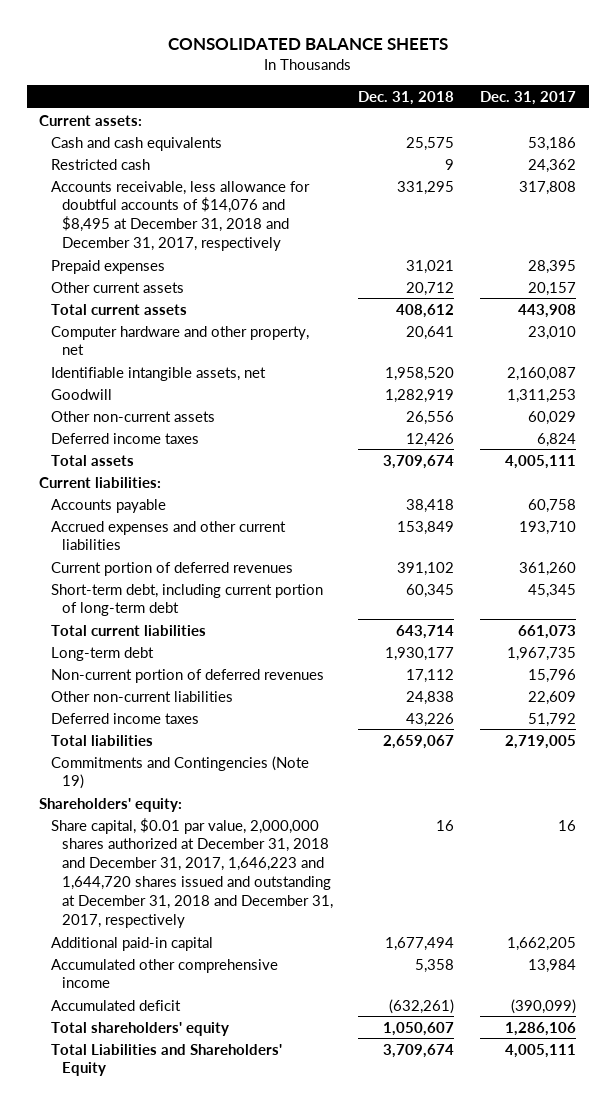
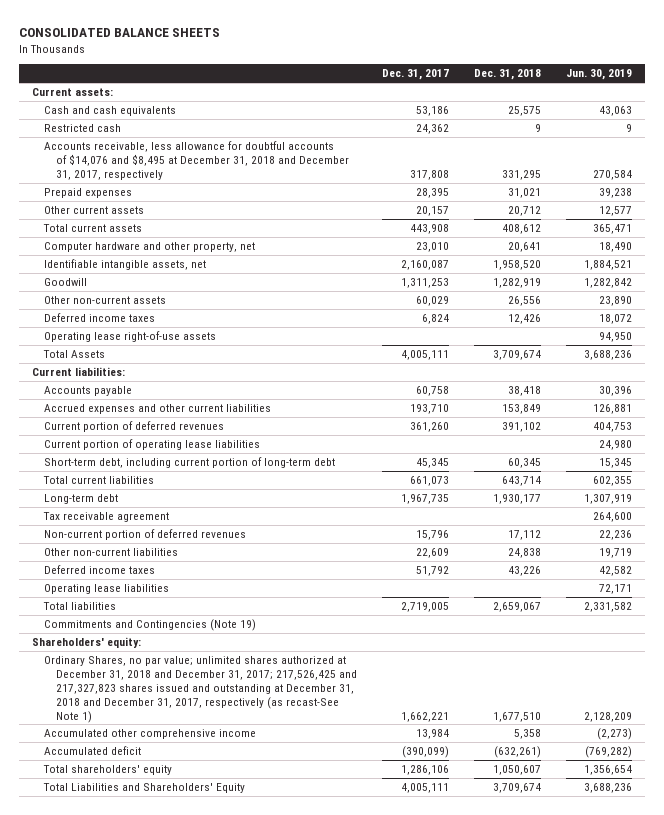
none -> [566,69,633,81] Jun. 30, 2019
none -> [43,331,216,343] Operating lease right-of-use assets
[50,454,134,466] Total assets -> [42,350,105,359] Total Assets
none -> [43,439,260,451] Current portion of operating lease liabilities
none -> [42,512,169,523] Tax receivable agreement
none -> [43,584,169,595] Operating lease liabilities
[50,936,213,951] Additional paid-in capital -> none
[50,817,333,928] Share capital, $0.01 par value, 2,000,000 shares authorized at December 31, 2018 and December 31, 2017, 1,646,223 and 1,644,720 shares issued and outstanding at December 31, 2018 and December 31, 2017, respectively -> [43,656,358,723] Ordinary Shares, no par value; unlimited shares authorized at December 31, 2018 and December 31, 2017; 217,526,425 and 217,327,823 shares issued and outstanding at December 31, 2018 and December 31, 2017, respectively (as recast-See Note 1)
[436,819,455,831] 16 -> [493,711,542,722] 1,677,510
[557,819,576,831] 16 -> [401,711,450,722] 1,662,221

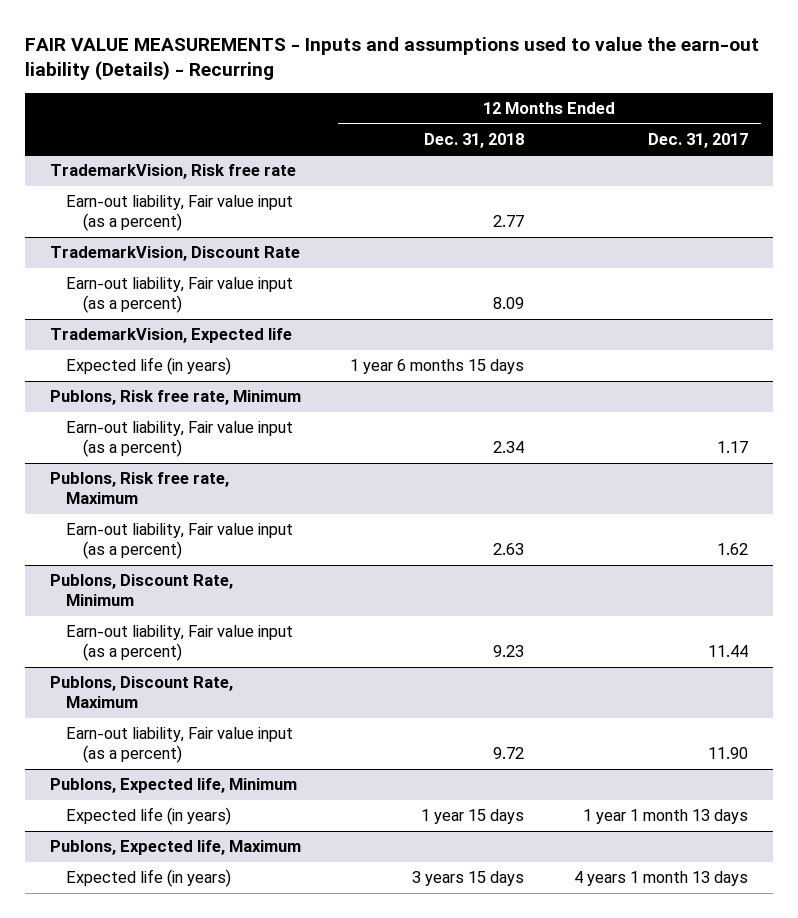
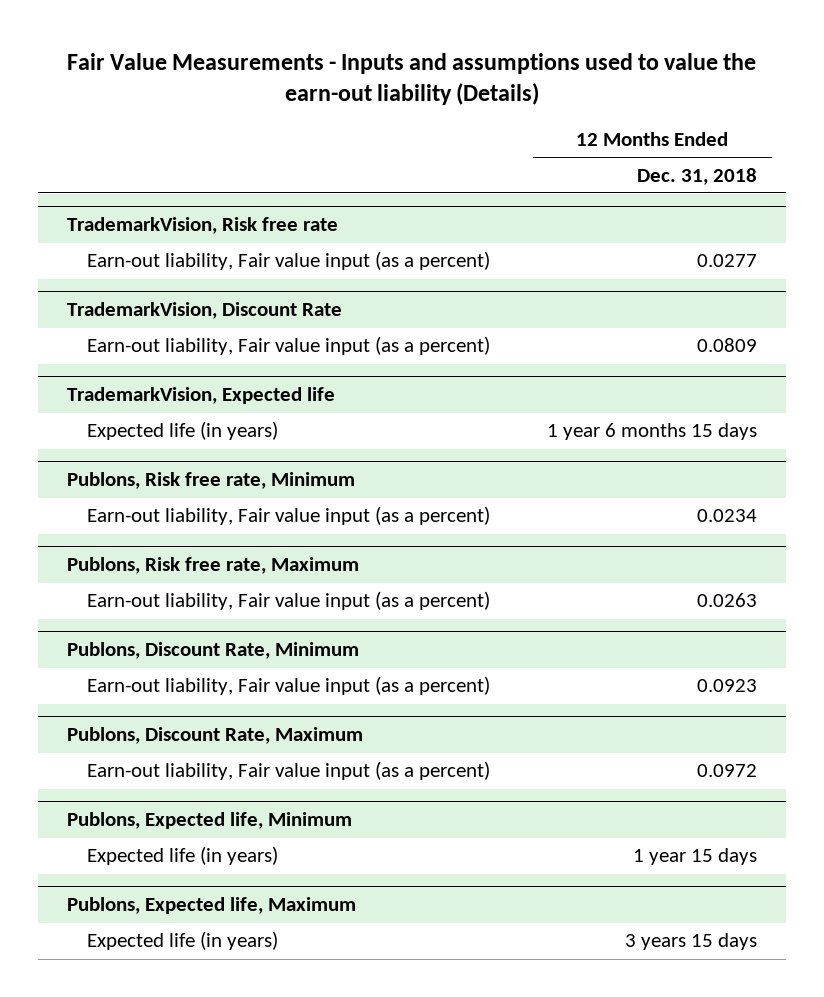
[24,36,759,81] FAIR VALUE MEASUREMENTS - Inputs and assumptions used to value the earn-out liability (Details) - Recurring -> [67,52,757,106] Fair Value Measurements - Inputs and assumptions used to value the earn-out liability (Details)
[648,132,749,148] Dec. 31, 2017 -> none
[493,215,525,228] 2.77 -> [697,254,758,268] 0.0277
[493,297,525,310] 8.09 -> [697,338,758,353] 0.0809
[493,441,525,454] 2.34 -> [697,509,758,523] 0.0234
[493,543,525,556] 2.63 -> [697,593,758,608] 0.0263
[493,645,525,658] 9.23 -> [697,679,758,693] 0.0923
[493,747,525,760] 9.72 -> [697,764,758,778] 0.0972

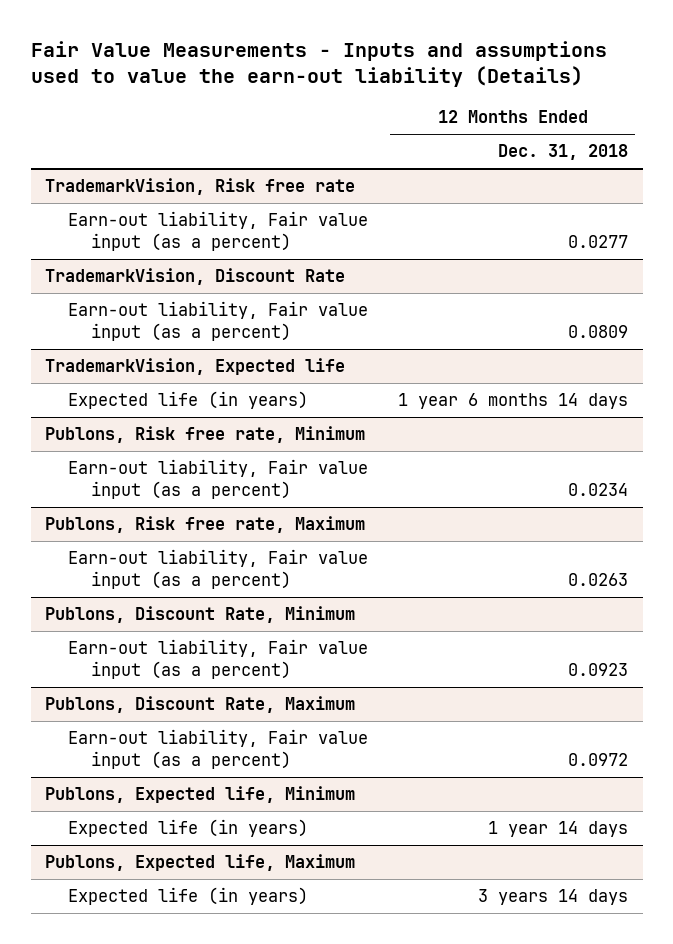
[547,423,758,441] 1 year 6 months 15 days -> [397,393,628,410] 1 year 6 months 14 days
[633,848,758,866] 1 year 15 days -> [487,821,628,838] 1 year 14 days
[625,933,758,951] 3 years 15 days -> [477,889,628,906] 3 years 14 days

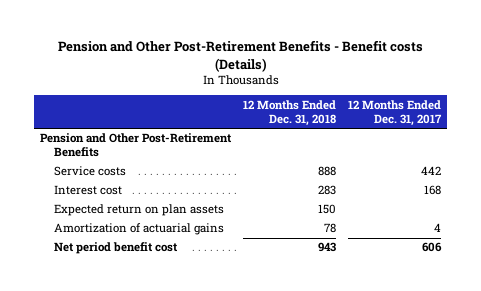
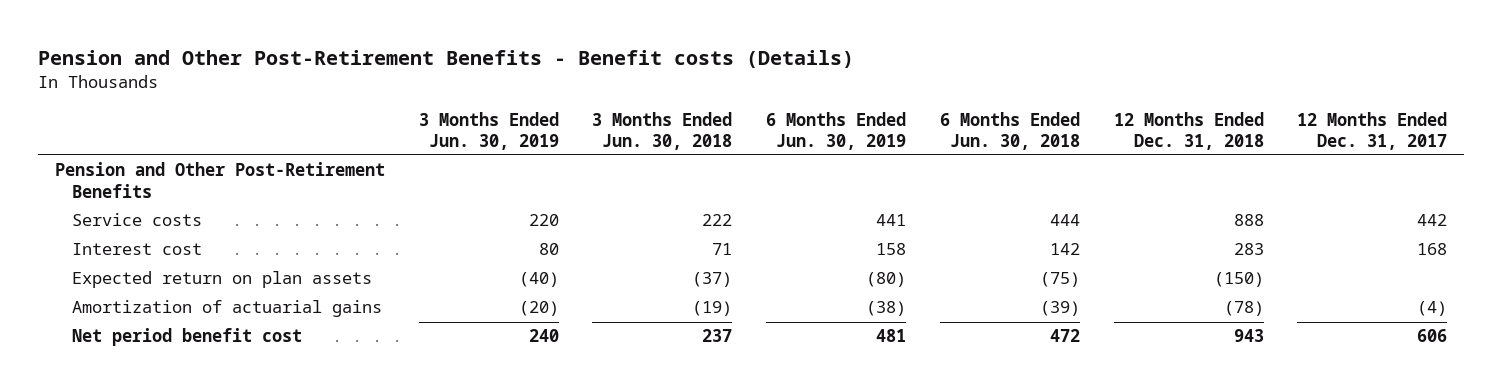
none -> [418,111,559,150] 3 Months Ended Jun. 30, 2019
none -> [592,111,733,150] 3 Months Ended Jun. 30, 2018
none -> [766,111,907,150] 6 Months Ended Jun. 30, 2019
none -> [939,111,1080,150] 6 Months Ended Jun. 30, 2018
[318,204,337,215] 150 -> [1213,272,1264,288] (150)
[324,223,337,234] 78 -> [1223,301,1264,317] (78)
[434,223,442,233] 4 -> [1417,301,1448,317] (4)

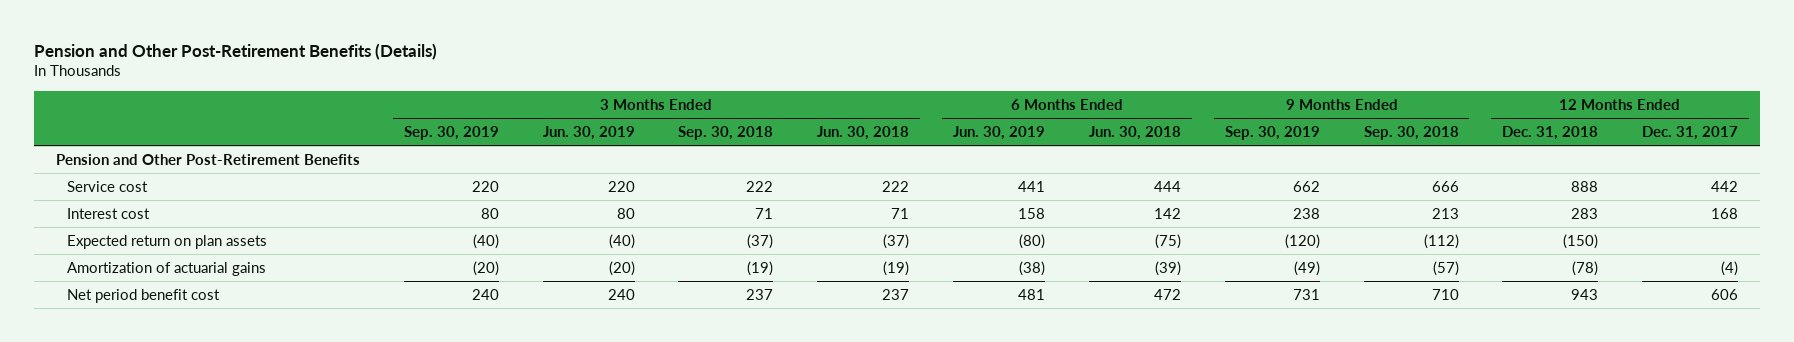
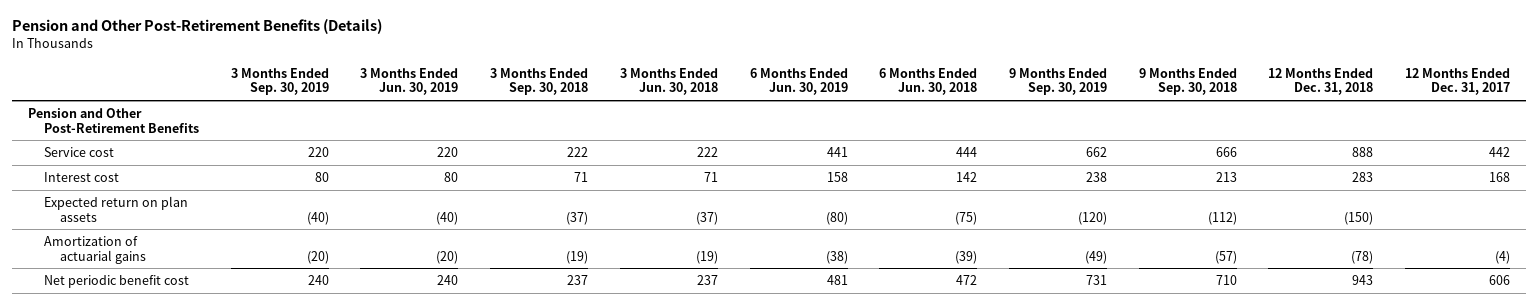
[67,288,221,303] Net period benefit cost -> [43,274,189,288] Net periodic benefit cost

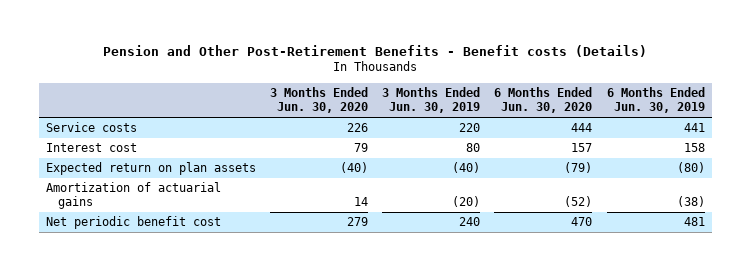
[11,19,382,35] Pension and Other Post-Retirement Benefits (Details) -> [103,45,648,58] Pension and Other Post-Retirement Benefits - Benefit costs (Details)
[230,67,329,96] 3 Months Ended Sep. 30, 2019 -> none
[490,67,589,96] 3 Months Ended Sep. 30, 2018 -> none
[619,67,718,96] 3 Months Ended Jun. 30, 2018 -> none
[879,67,978,96] 6 Months Ended Jun. 30, 2018 -> none
[1008,67,1107,96] 9 Months Ended Sep. 30, 2019 -> none
[1138,67,1237,96] 9 Months Ended Sep. 30, 2018 -> none
[1268,67,1374,96] 12 Months Ended Dec. 31, 2018 -> none
[1405,67,1511,96] 12 Months Ended Dec. 31, 2017 -> none
none -> [269,87,368,114] 3 Months Ended Jun. 30, 2020
none -> [494,87,593,114] 6 Months Ended Jun. 30, 2020
[27,107,199,133] Pension and Other Post-Retirement Benefits -> none
[43,146,114,157] Service cost -> [45,122,137,133] Service costs

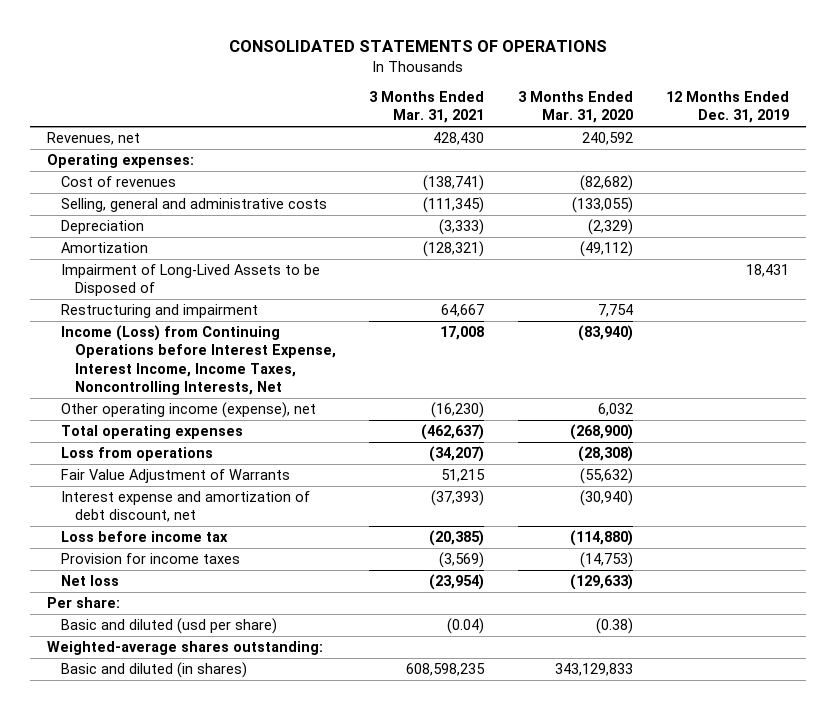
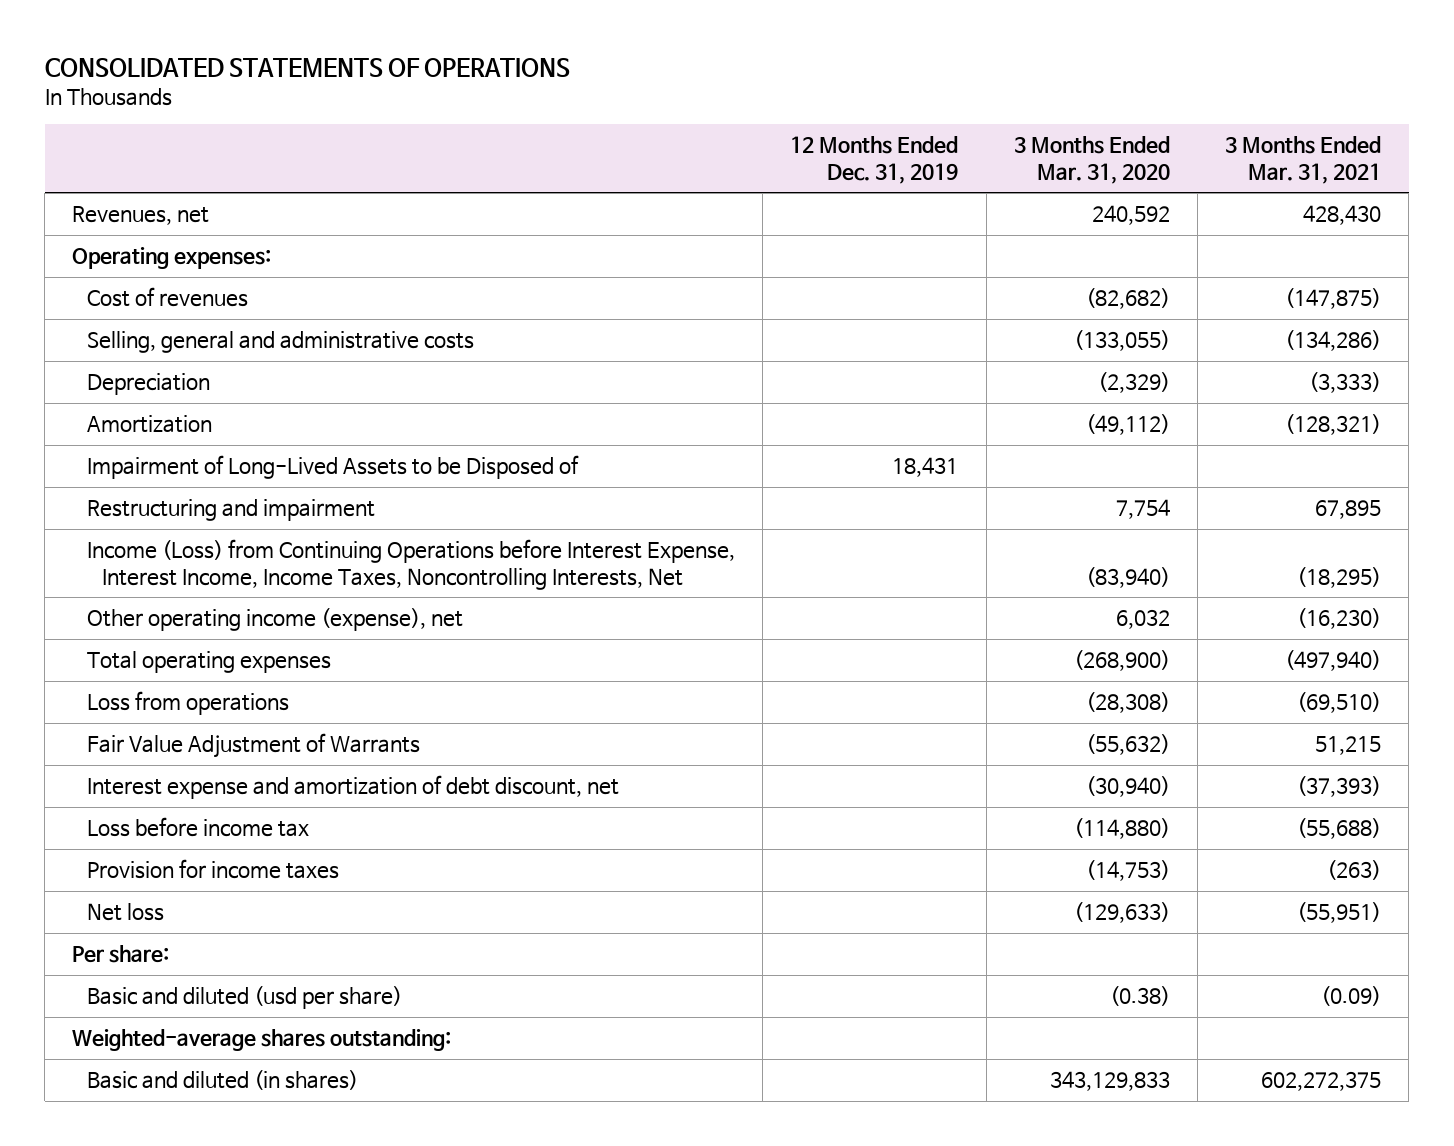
[423,175,485,192] (138,741) -> [1285,288,1382,310] (147,875)
[423,197,485,214] (111,345) -> [1285,330,1382,352] (134,286)
[441,304,485,318] 64,667 -> [1315,500,1382,520] 67,895
[440,326,485,341] 17,008 -> [1297,566,1382,588] (18,295)
[421,424,485,441] (462,637) -> [1285,650,1382,672] (497,940)
[429,446,485,463] (34,207) -> [1297,692,1382,714] (69,510)
[429,530,485,547] (20,385) -> [1297,818,1382,840] (55,688)
[439,552,485,569] (3,569) -> [1327,860,1382,881] (263)
[429,574,485,591] (23,954) -> [1297,902,1382,924] (55,951)
[447,618,485,635] (0.04) -> [1321,986,1382,1007] (0.09)
[406,663,486,677] 608,598,235 -> [1261,1071,1382,1092] 602,272,375

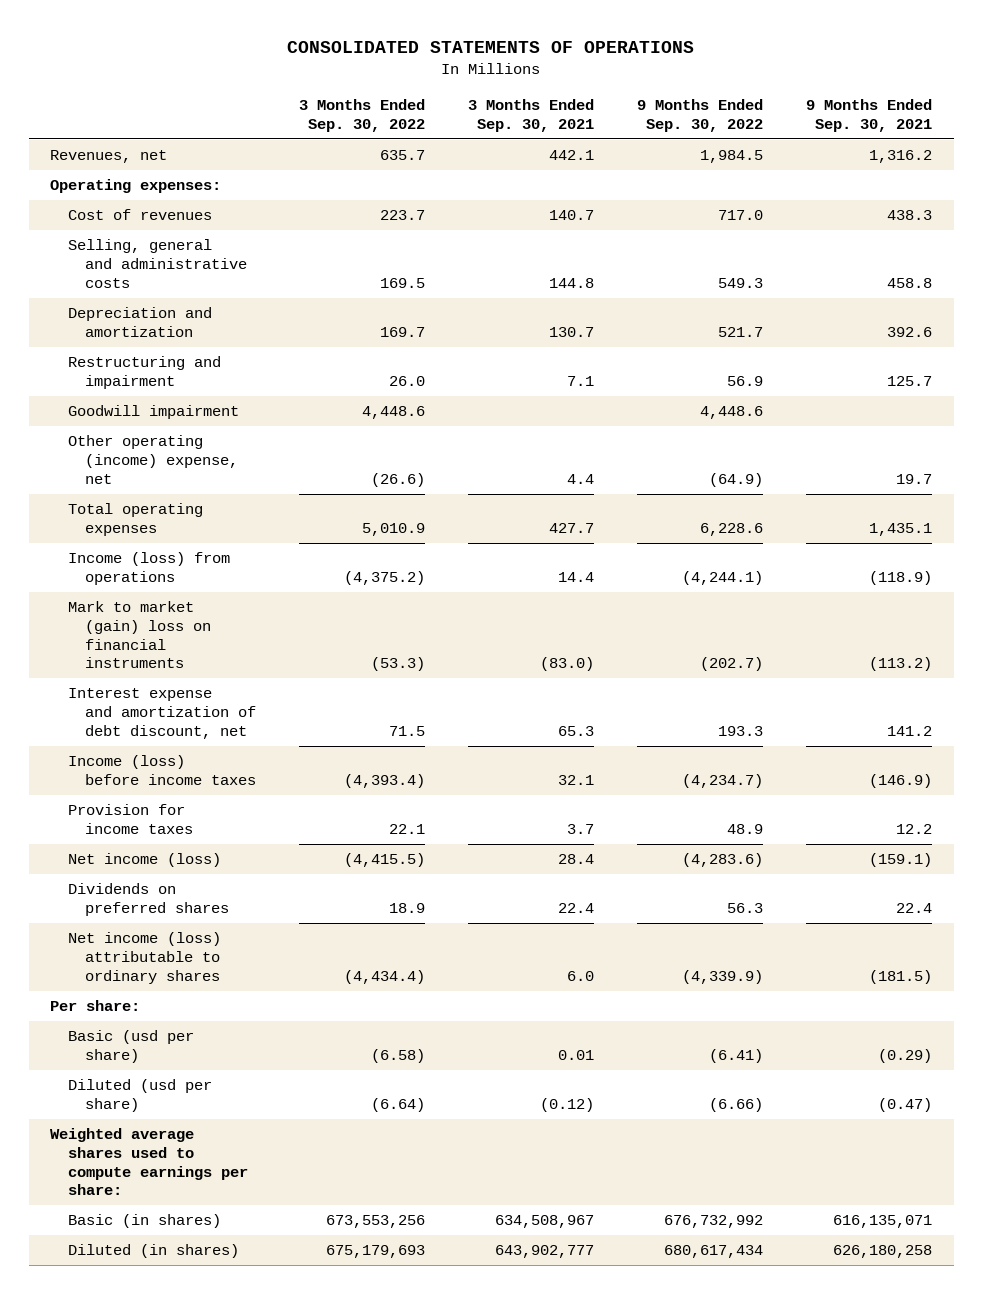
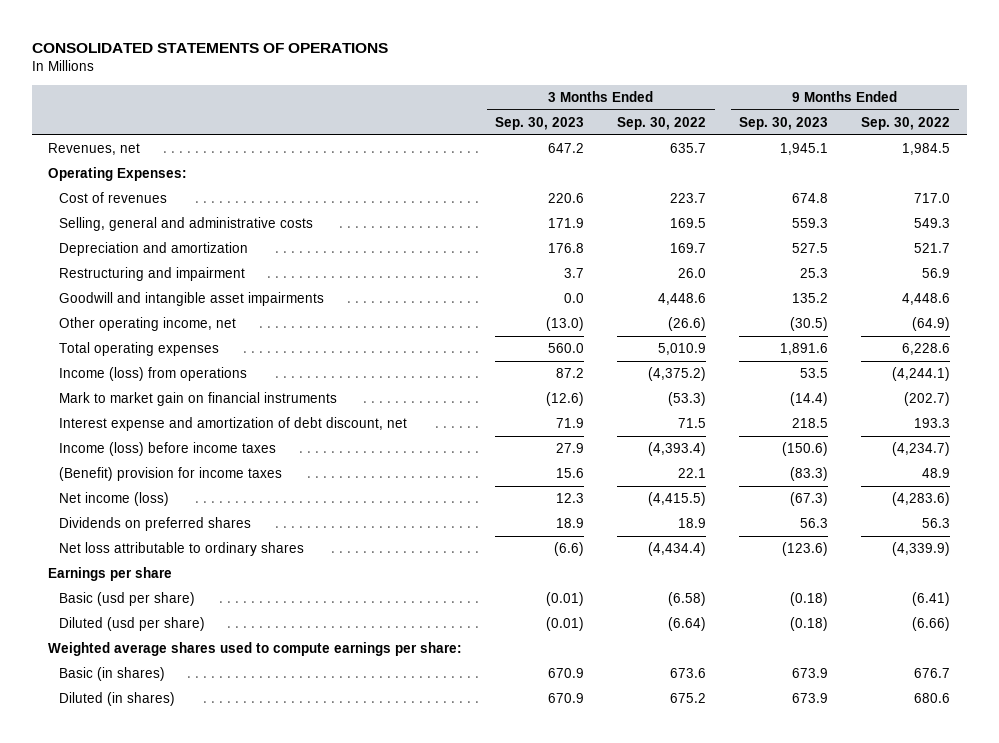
[468,98,595,132] 3 Months Ended Sep. 30, 2021 -> none
[806,98,933,132] 9 Months Ended Sep. 30, 2021 -> none
none -> [495,117,585,131] Sep. 30, 2023
none -> [739,117,829,131] Sep. 30, 2023
[50,179,222,194] Operating expenses: -> [48,167,188,182] Operating Expenses:
[67,405,239,420] Goodwill impairment -> [58,292,324,307] Goodwill and intangible asset impairments
[67,435,239,484] Other operating (income) expense, net -> [58,317,236,332] Other operating income, net
[67,601,212,669] Mark to market (gain) loss on financial instruments -> [58,392,337,407] Mark to market gain on financial instruments
[67,804,194,834] Provision for income taxes -> [58,467,282,482] (Benefit) provision for income taxes
[67,932,221,984] Net income (loss) attributable to ordinary shares -> [58,542,304,557] Net loss attributable to ordinary shares
[50,1000,141,1012] Per share: -> [48,567,173,582] Earnings per share
[326,1215,426,1229] 673,553,256 -> [670,668,707,679] 673.6
[664,1215,764,1229] 676,732,992 -> [914,668,951,679] 676.7
[326,1245,426,1259] 675,179,693 -> [670,693,707,704] 675.2
[664,1245,764,1259] 680,617,434 -> [914,693,951,704] 680.6

